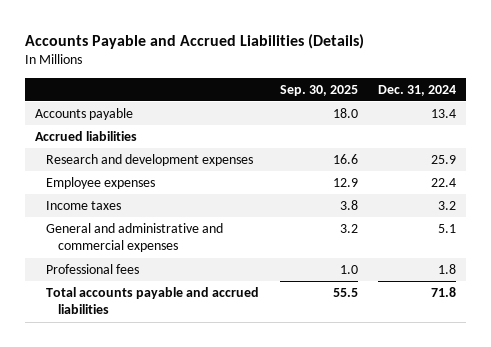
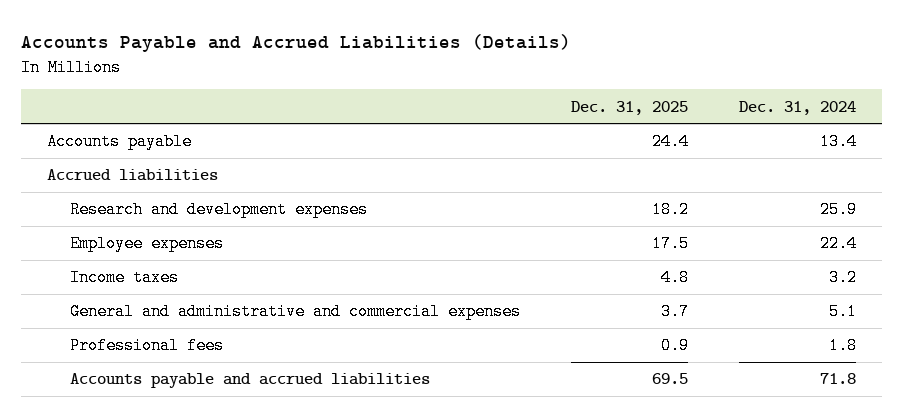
[279,84,358,96] Sep. 30, 2025 -> none
none -> [571,100,689,115] Dec. 31, 2025
[46,286,260,315] Total accounts payable and accrued liabilities -> [69,373,430,389] Accounts payable and accrued liabilities

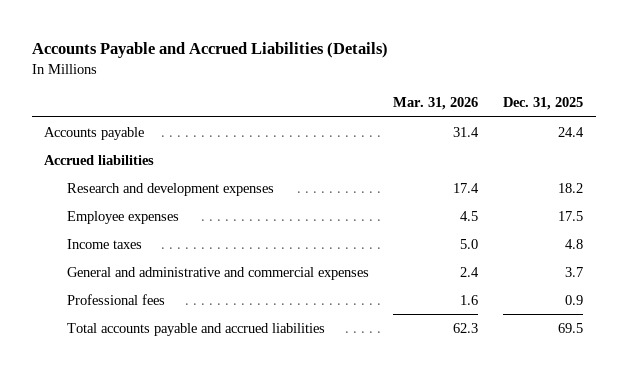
[739,100,857,115] Dec. 31, 2024 -> none
none -> [393,97,479,111] Mar. 31, 2026
[69,373,430,389] Accounts payable and accrued liabilities -> [66,322,325,336] Total accounts payable and accrued liabilities

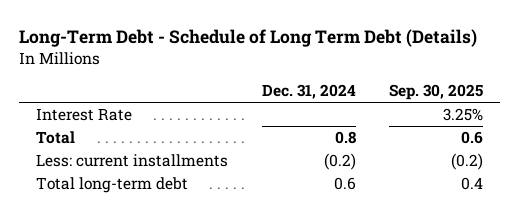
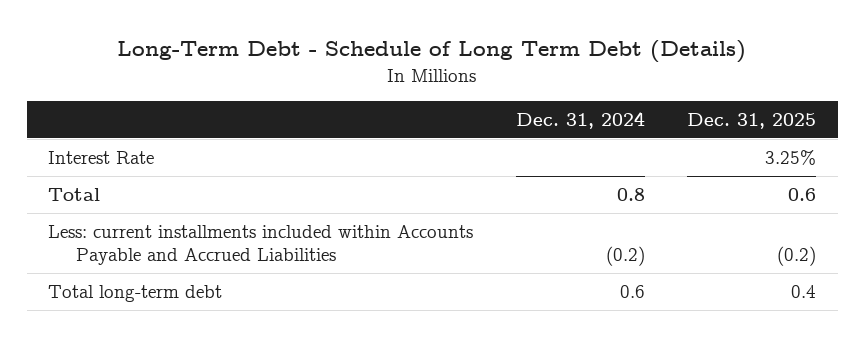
[389,84,484,101] Sep. 30, 2025 -> none
none -> [687,113,817,130] Dec. 31, 2025
[36,154,229,168] Less: current installments -> [48,224,474,265] Less: current installments included within Accounts Payable and Accrued Liabilities

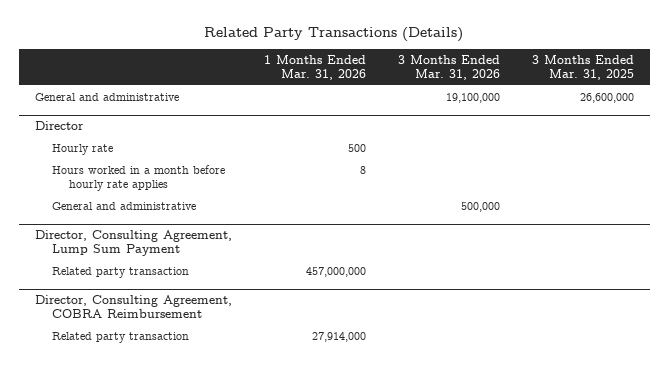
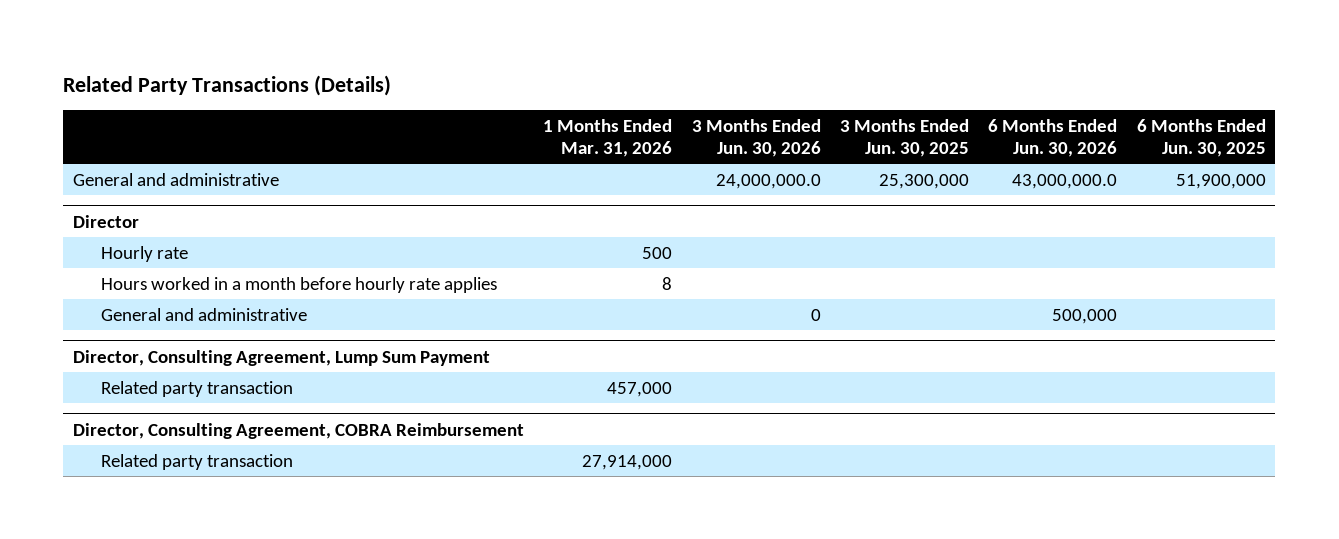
[397,54,500,80] 3 Months Ended Mar. 31, 2026 -> none
[531,54,634,80] 3 Months Ended Mar. 31, 2025 -> none
none -> [691,118,821,157] 3 Months Ended Jun. 30, 2026
none -> [839,118,969,157] 3 Months Ended Jun. 30, 2025
none -> [988,118,1118,157] 6 Months Ended Jun. 30, 2026
none -> [1136,118,1266,157] 6 Months Ended Jun. 30, 2025
[306,266,367,277] 457,000,000 -> [607,381,673,397] 457,000

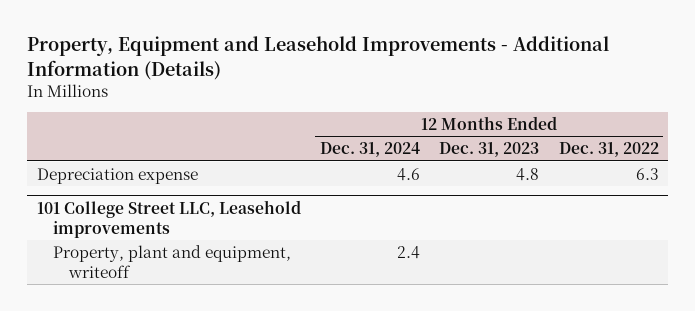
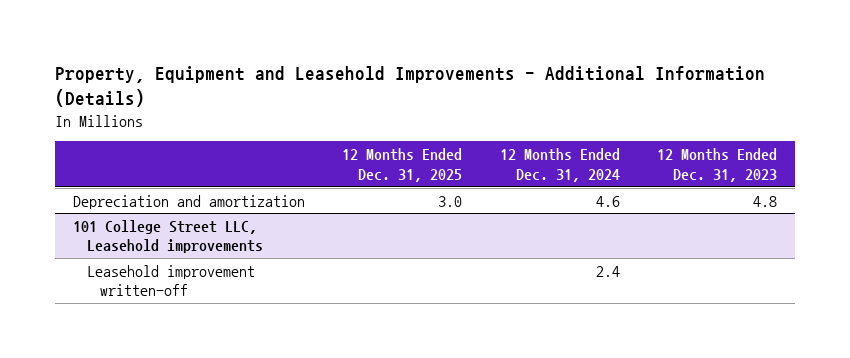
[558,142,659,158] Dec. 31, 2022 -> none
none -> [342,148,463,182] 12 Months Ended Dec. 31, 2025
[36,167,198,184] Depreciation expense -> [73,194,306,209] Depreciation and amortization
[52,244,291,278] Property, plant and equipment, writeoff -> [86,264,255,297] Leasehold improvement written-off

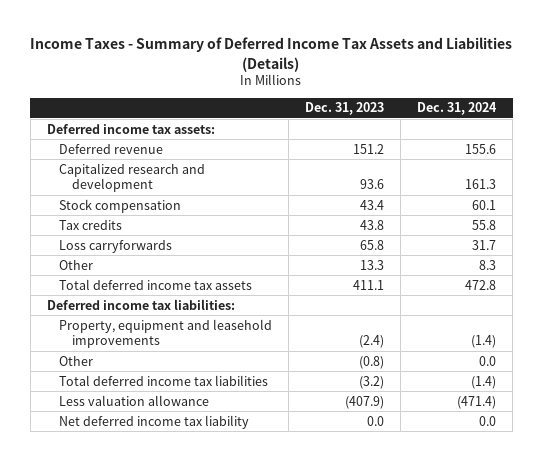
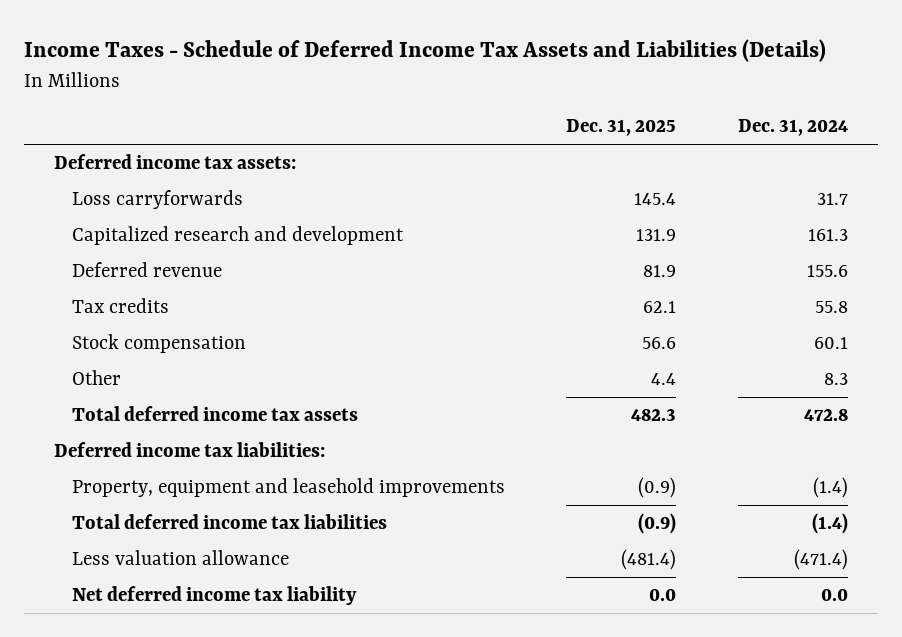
[30,37,513,72] Income Taxes - Summary of Deferred Income Tax Assets and Liabilities (Details) -> [23,39,826,63] Income Taxes - Schedule of Deferred Income Tax Assets and Liabilities (Details)
[305,102,385,116] Dec. 31, 2023 -> none
none -> [566,119,677,137] Dec. 31, 2025
[59,239,173,253] Loss carryforwards -> [71,190,243,210] Loss carryforwards
[59,143,164,154] Deferred revenue -> [71,262,222,278] Deferred revenue
[59,198,182,213] Stock compensation -> [71,334,246,354] Stock compensation
[59,355,94,366] Other -> none

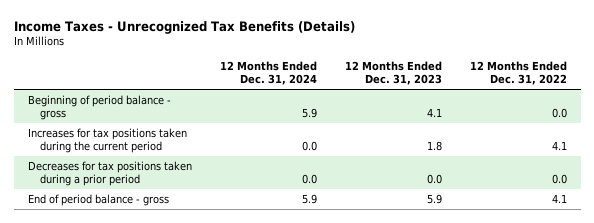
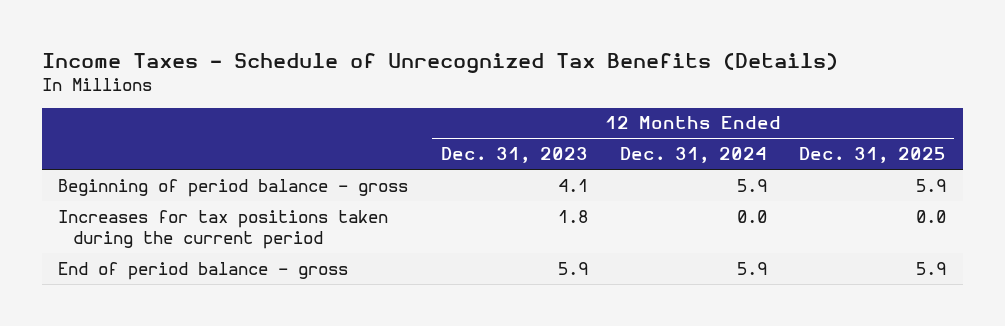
[13,20,355,34] Income Taxes - Unrecognized Tax Benefits (Details) -> [41,53,838,74] Income Taxes - Schedule of Unrecognized Tax Benefits (Details)
[469,61,567,86] 12 Months Ended Dec. 31, 2022 -> none
none -> [799,147,947,164] Dec. 31, 2025
[27,160,192,186] Decreases for tax positions taken during a prior period -> none

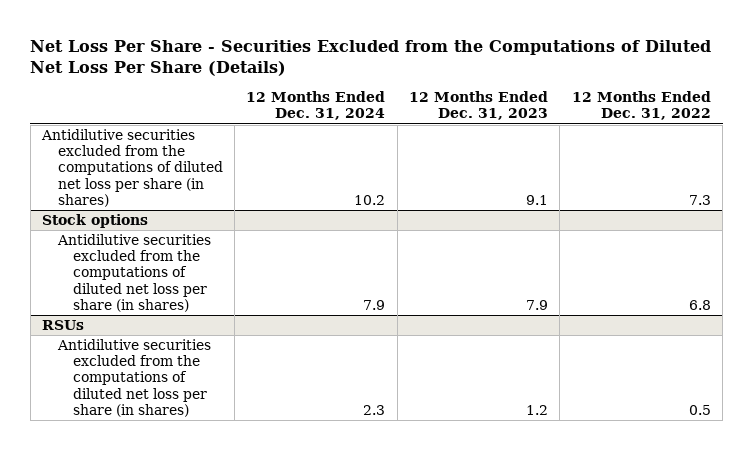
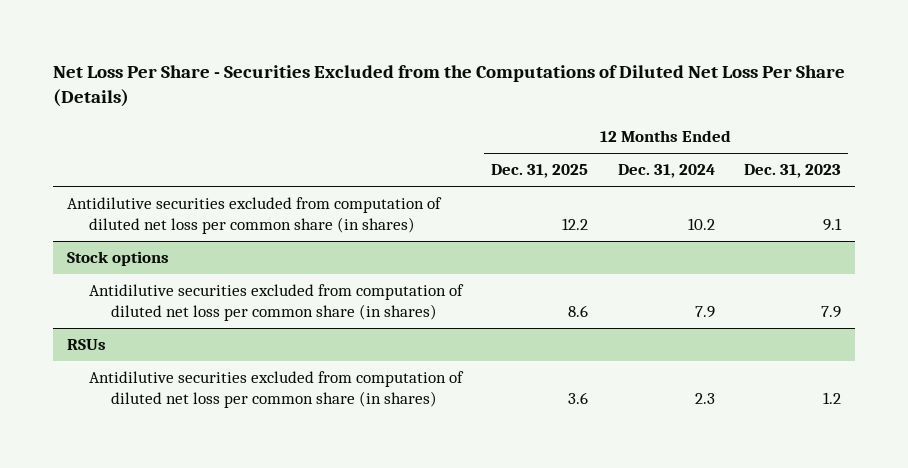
[571,91,711,121] 12 Months Ended Dec. 31, 2022 -> none
none -> [491,164,589,179] Dec. 31, 2025
[41,129,223,207] Antidilutive securities excluded from the computations of diluted net loss per share (in shares) -> [67,197,443,235] Antidilutive securities excluded from computation of diluted net loss per common share (in shares)
[56,234,211,312] Antidilutive securities excluded from the computations of diluted net loss per share (in shares) -> [88,284,464,322] Antidilutive securities excluded from computation of diluted net loss per common share (in shares)
[56,339,211,417] Antidilutive securities excluded from the computations of diluted net loss per share (in shares) -> [88,371,464,409] Antidilutive securities excluded from computation of diluted net loss per common share (in shares)

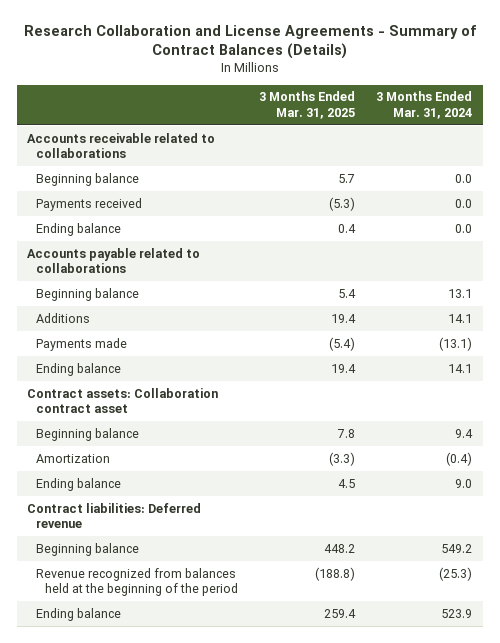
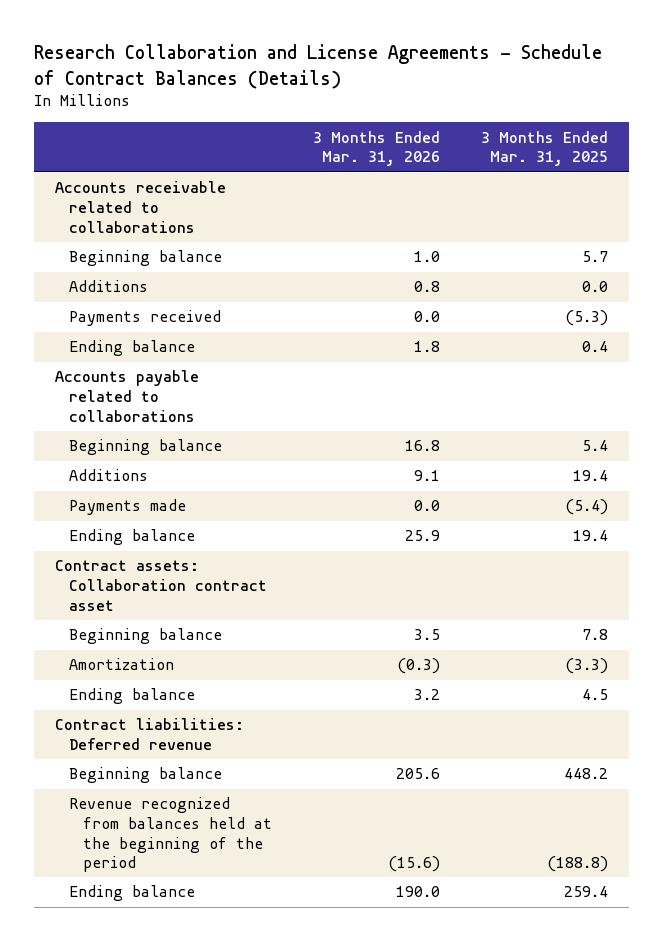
[23,25,476,60] Research Collaboration and License Agreements - Summary of Contract Balances (Details) -> [34,44,603,89] Research Collaboration and License Agreements - Schedule of Contract Balances (Details)
[376,91,473,119] 3 Months Ended Mar. 31, 2024 -> none
none -> [313,130,441,167] 3 Months Ended Mar. 31, 2026
none -> [69,280,149,293] Additions

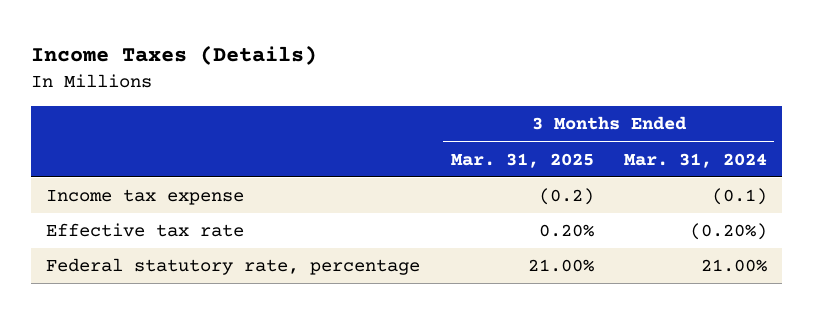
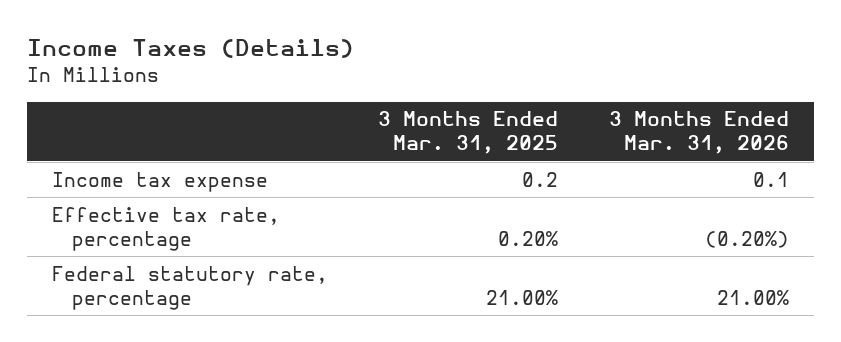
[623,152,767,168] Mar. 31, 2024 -> none
none -> [608,111,789,155] 3 Months Ended Mar. 31, 2026
[538,188,594,206] (0.2) -> [522,171,559,187] 0.2
[46,223,245,238] Effective tax rate -> [51,206,280,251] Effective tax rate, percentage

